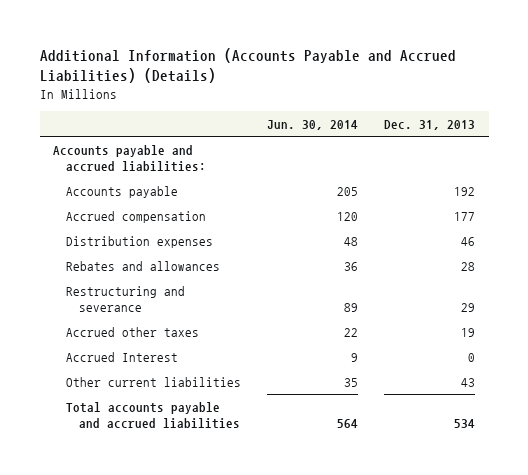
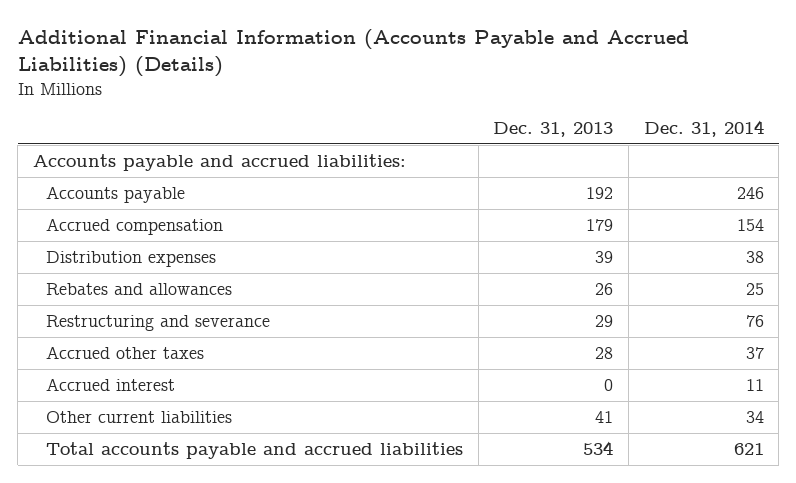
[39,48,456,84] Additional Information (Accounts Payable and Accrued Liabilities) (Details) -> [17,29,689,78] Additional Financial Information (Accounts Payable and Accrued Liabilities) (Details)
[267,119,359,130] Jun. 30, 2014 -> none
none -> [643,120,764,138] Dec. 31, 2014
[454,211,476,221] 177 -> [586,218,614,231] 179
[461,236,476,246] 46 -> [595,250,614,263] 39
[461,261,476,271] 28 -> [595,282,614,295] 26
[461,327,476,337] 19 -> [595,346,614,359] 28
[65,351,178,362] Accrued Interest -> [46,377,176,391] Accrued interest
[461,377,476,387] 43 -> [595,410,614,423] 41

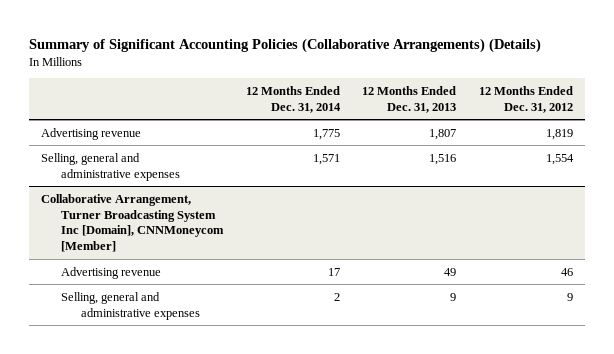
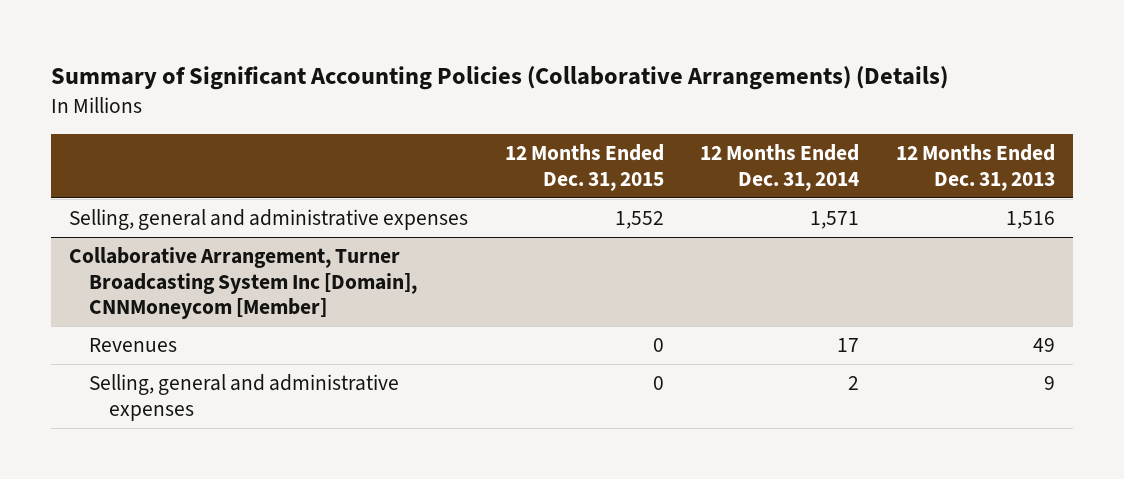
[479,86,574,113] 12 Months Ended Dec. 31, 2012 -> none
none -> [504,144,664,191] 12 Months Ended Dec. 31, 2015
[40,127,141,140] Advertising revenue -> none
[60,266,161,279] Advertising revenue -> [89,337,178,352] Revenues

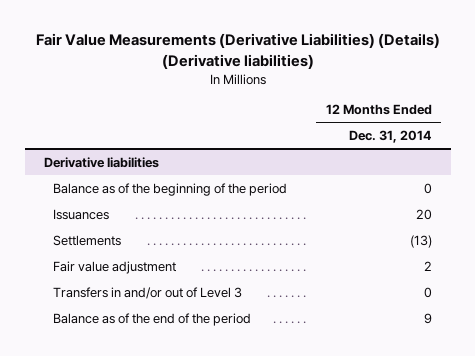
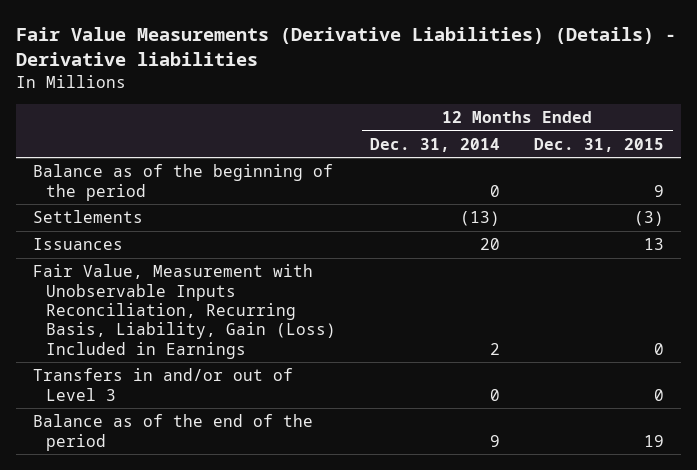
[35,33,440,69] Fair Value Measurements (Derivative Liabilities) (Details) (Derivative liabilities) -> [15,26,676,66] Fair Value Measurements (Derivative Liabilities) (Details) - Derivative liabilities
none -> [534,137,665,152] Dec. 31, 2015
[43,156,159,168] Derivative liabilities -> none
[53,208,110,220] Issuances -> none
none -> [32,238,123,251] Issuances
[53,260,177,274] Fair value adjustment -> [32,264,336,359] Fair Value, Measurement with Unobservable Inputs Reconciliation, Recurring Basis, Liability, Gain (Loss) Included in Earnings

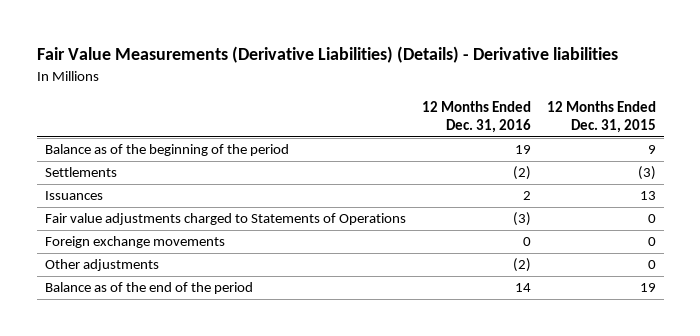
[370,137,501,152] Dec. 31, 2014 -> none
none -> [421,101,531,134] 12 Months Ended Dec. 31, 2016
[32,264,336,359] Fair Value, Measurement with Unobservable Inputs Reconciliation, Recurring Basis, Liability, Gain (Loss) Included in Earnings -> [44,213,406,226] Fair value adjustments charged to Statements of Operations
none -> [44,236,225,249] Foreign exchange movements
[32,368,293,401] Transfers in and/or out of Level 3 -> [44,259,159,272] Other adjustments

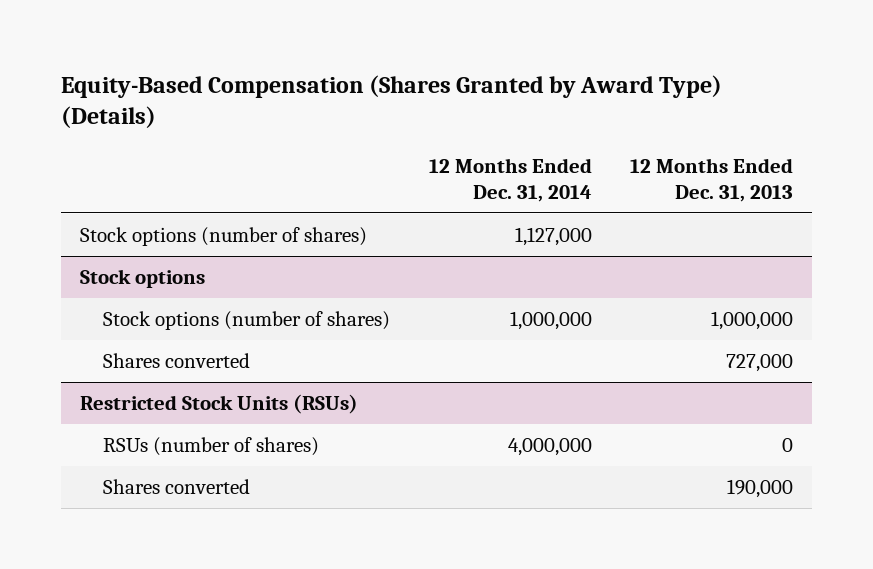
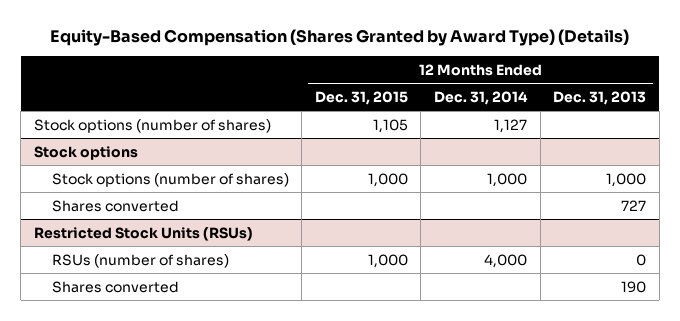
none -> [314,90,408,105] Dec. 31, 2015
[514,226,592,246] 1,127,000 -> [494,118,528,133] 1,127
[509,310,592,330] 1,000,000 -> [487,172,528,187] 1,000
[710,310,793,330] 1,000,000 -> [606,172,647,187] 1,000
[725,353,793,372] 727,000 -> [621,199,647,211] 727
[507,437,592,456] 4,000,000 -> [484,253,528,268] 4,000
[726,478,793,498] 190,000 -> [621,280,647,293] 190

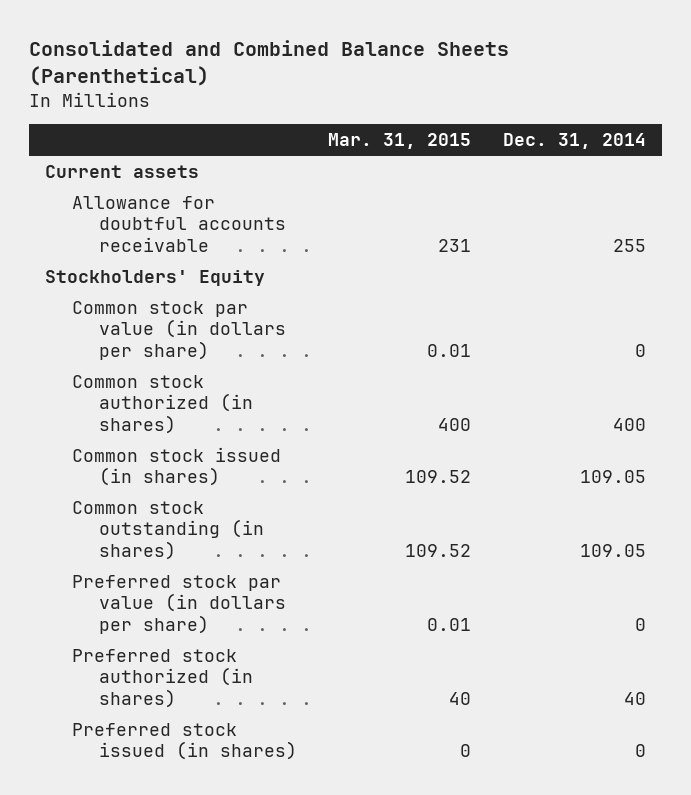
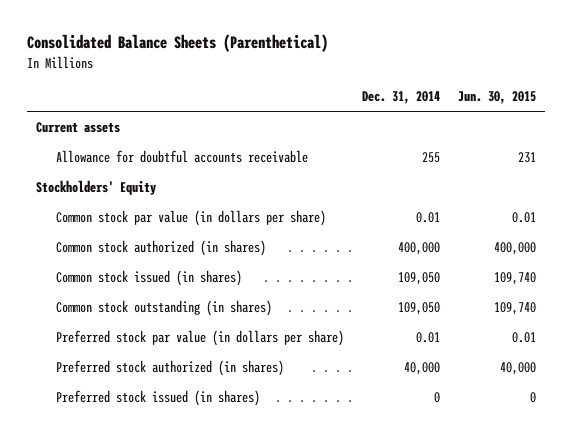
[29,40,510,87] Consolidated and Combined Balance Sheets (Parenthetical) -> [26,34,328,53] Consolidated Balance Sheets (Parenthetical)
[328,133,472,150] Mar. 31, 2015 -> none
none -> [458,91,537,105] Jun. 30, 2015
[635,343,647,357] 0 -> [416,211,441,223] 0.01
[613,417,647,431] 400 -> [398,241,441,255] 400,000
[580,470,647,484] 109.05 -> [398,271,441,285] 109,050
[580,543,647,557] 109.05 -> [398,301,441,315] 109,050
[635,617,647,631] 0 -> [416,331,441,343] 0.01
[624,691,647,705] 40 -> [404,361,441,375] 40,000

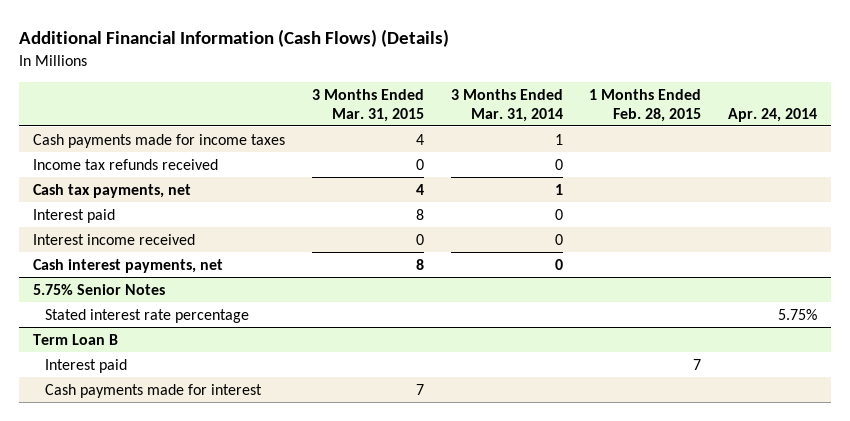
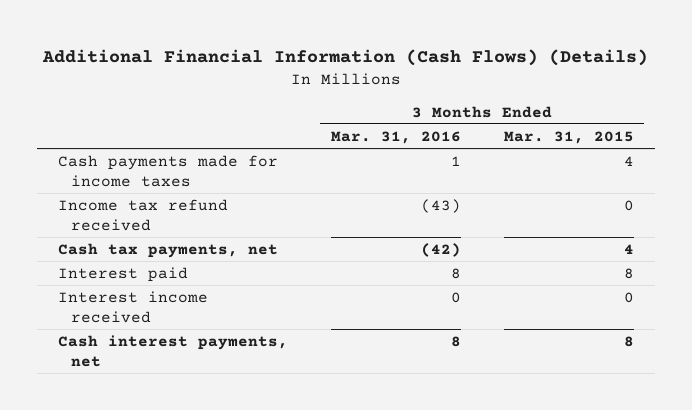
[450,88,563,122] 3 Months Ended Mar. 31, 2014 -> none
[589,88,702,122] 1 Months Ended Feb. 28, 2015 -> none
[728,107,818,122] Apr. 24, 2014 -> none
none -> [330,130,461,144] Mar. 31, 2016
[32,158,218,170] Income tax refunds received -> [58,198,229,231] Income tax refund received
[32,283,165,295] 5.75% Senior Notes -> none
[44,308,249,323] Stated interest rate percentage -> none
[32,333,118,345] Term Loan B -> none
[44,358,127,373] Interest paid -> none
[44,383,262,398] Cash payments made for interest -> none

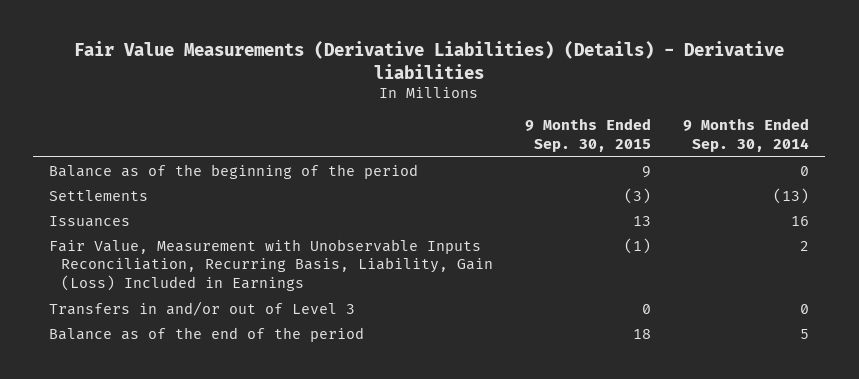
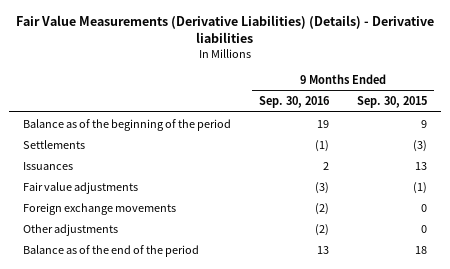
[683,118,810,153] 9 Months Ended Sep. 30, 2014 -> none
none -> [258,96,330,109] Sep. 30, 2016
[49,238,493,292] Fair Value, Measurement with Unobservable Inputs Reconciliation, Recurring Basis, Liability, Gain (Loss) Included in Earnings -> [23,181,139,194] Fair value adjustments
none -> [23,202,177,215] Foreign exchange movements
[49,300,356,316] Transfers in and/or out of Level 3 -> [23,223,119,236] Other adjustments

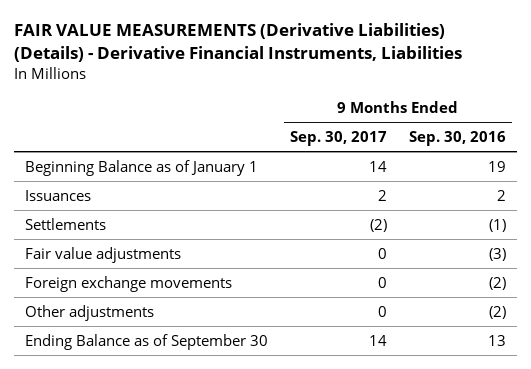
[15,15,434,44] Fair Value Measurements (Derivative Liabilities) (Details) - Derivative liabilities -> [13,23,462,62] FAIR VALUE MEASUREMENTS (Derivative Liabilities) (Details) - Derivative Financial Instruments, Liabilities
[356,96,427,109] Sep. 30, 2015 -> none
none -> [289,130,387,146] Sep. 30, 2017
[23,118,232,131] Balance as of the beginning of the period -> [24,159,258,176] Beginning Balance as of January 1
[23,139,86,149] Settlements -> [24,217,106,230] Settlements
[23,244,200,257] Balance as of the end of the period -> [24,333,268,350] Ending Balance as of September 30

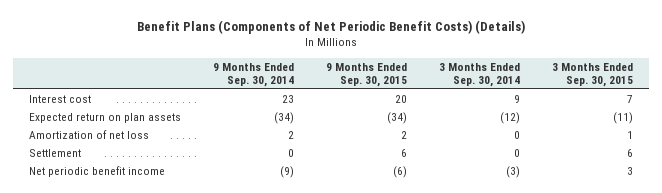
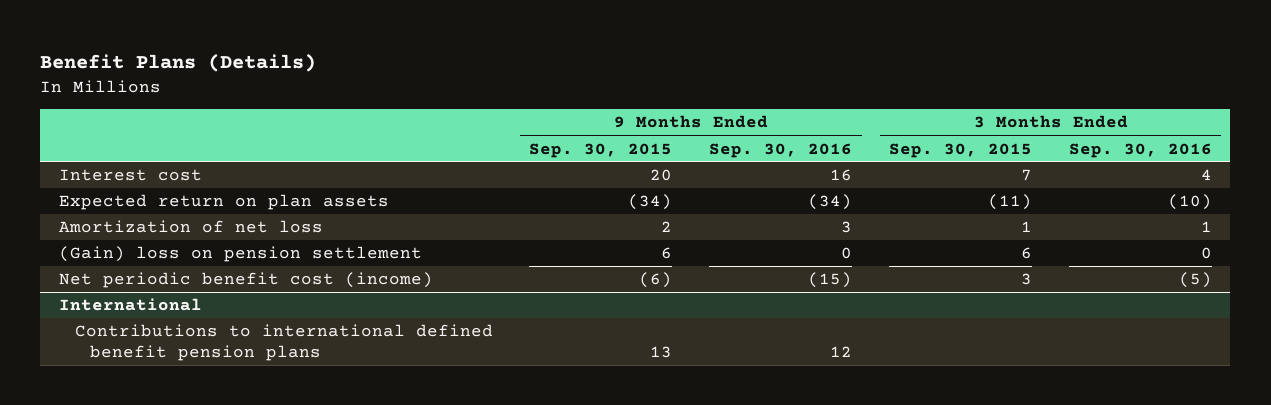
[137,20,526,35] Benefit Plans (Components of Net Periodic Benefit Costs) (Details) -> [40,53,317,72] Benefit Plans (Details)
[213,62,295,88] 9 Months Ended Sep. 30, 2014 -> none
[438,62,520,88] 3 Months Ended Sep. 30, 2014 -> none
none -> [709,142,853,158] Sep. 30, 2016
none -> [1069,142,1213,158] Sep. 30, 2016
[29,148,82,157] Settlement -> [58,246,422,263] (Gain) loss on pension settlement
[29,165,166,177] Net periodic benefit income -> [58,272,433,289] Net periodic benefit cost (income)
none -> [58,298,202,312] International
none -> [74,324,493,362] Contributions to international defined benefit pension plans

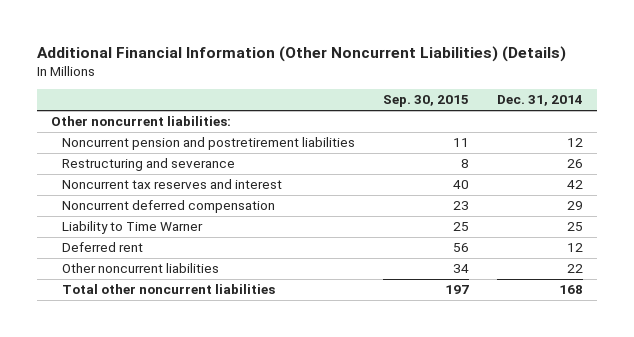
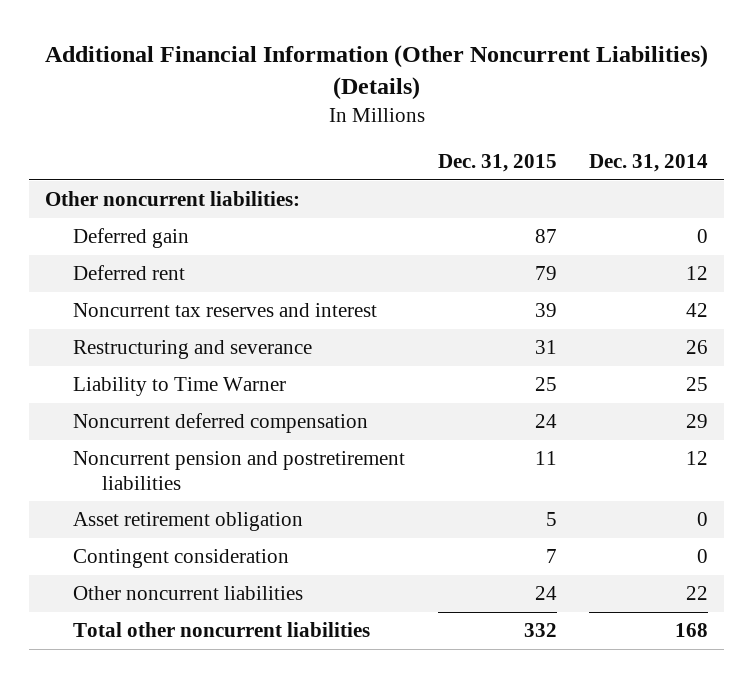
[382,95,469,108] Sep. 30, 2015 -> none
none -> [437,154,557,173] Dec. 31, 2015
none -> [73,228,190,249] Deferred gain
[61,242,143,253] Deferred rent -> [73,265,186,281] Deferred rent
[61,158,235,172] Restructuring and severance -> [73,340,313,360] Restructuring and severance
[61,200,275,214] Noncurrent deferred compensation -> [73,413,369,434] Noncurrent deferred compensation
[61,137,355,151] Noncurrent pension and postretirement liabilities -> [73,451,406,490] Noncurrent pension and postretirement liabilities
none -> [73,512,304,532] Asset retirement obligation
none -> [73,549,290,569] Contingent consideration

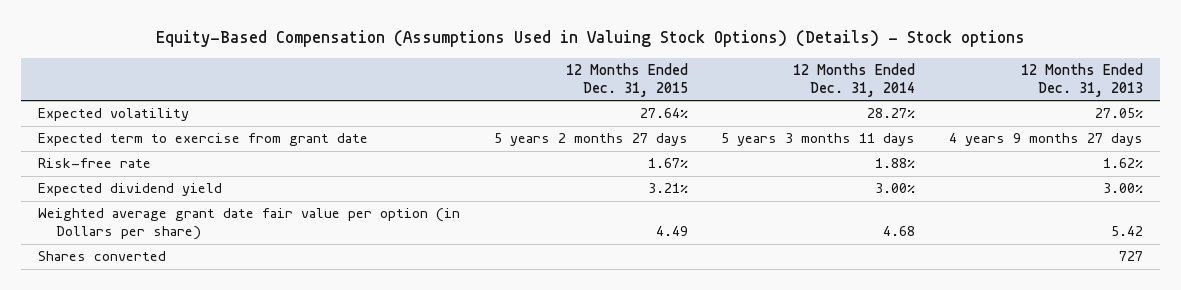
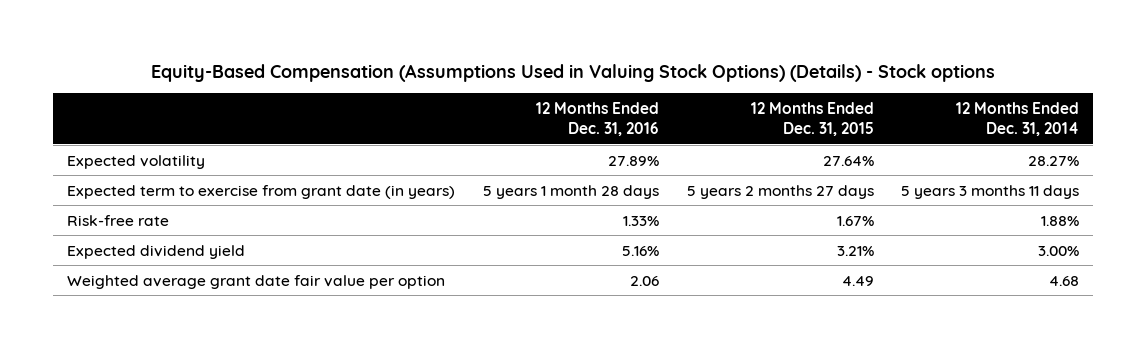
[1021,62,1144,98] 12 Months Ended Dec. 31, 2013 -> none
none -> [535,101,659,137] 12 Months Ended Dec. 31, 2016
[37,133,368,147] Expected term to exercise from grant date -> [67,184,456,199] Expected term to exercise from grant date (in years)
[37,251,166,262] Shares converted -> none
[37,208,460,241] Weighted average grant date fair value per option (in Dollars per share) -> [67,274,446,289] Weighted average grant date fair value per option

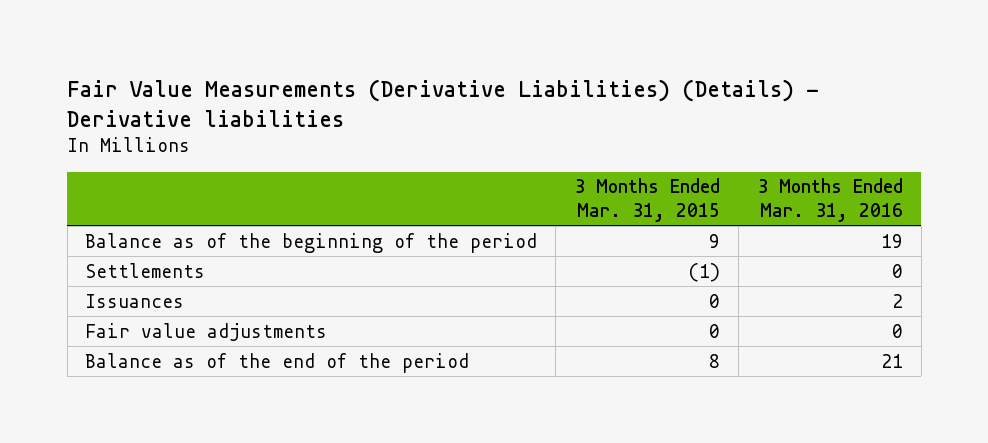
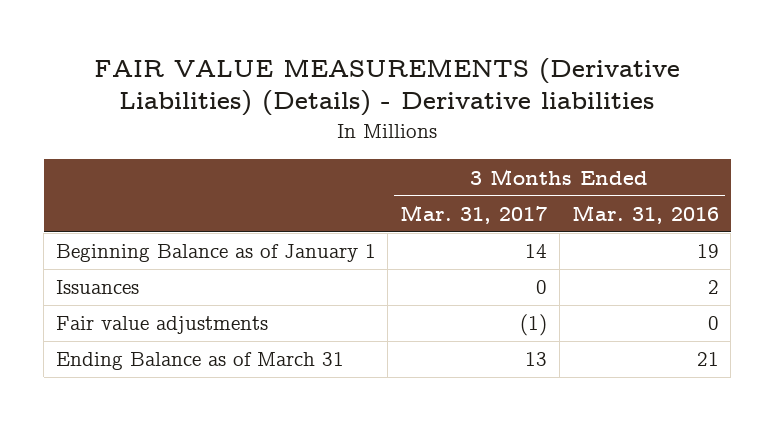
[67,78,820,127] Fair Value Measurements (Derivative Liabilities) (Details) - Derivative liabilities -> [94,57,681,117] FAIR VALUE MEASUREMENTS (Derivative Liabilities) (Details) - Derivative liabilities
[574,178,721,222] 3 Months Ended Mar. 31, 2015 -> none
none -> [400,204,548,224] Mar. 31, 2017
[85,262,206,278] Settlements -> none
[85,232,538,253] Balance as of the beginning of the period -> [55,244,376,263] Beginning Balance as of January 1
[85,352,470,373] Balance as of the end of the period -> [55,352,344,371] Ending Balance as of March 31

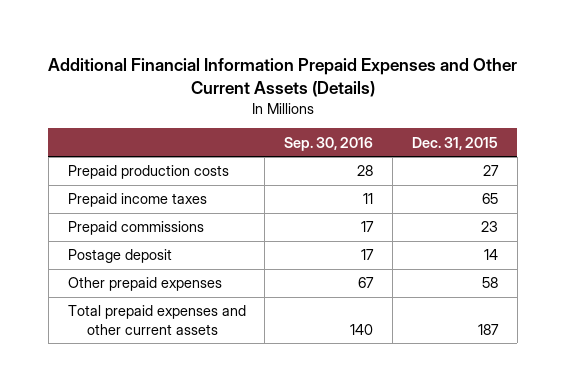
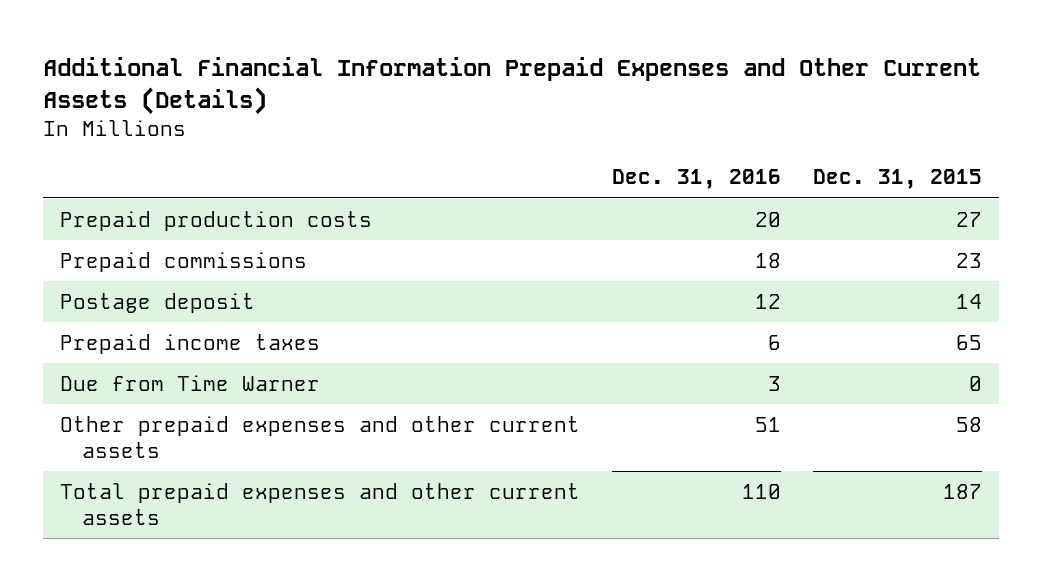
[284,136,374,151] Sep. 30, 2016 -> none
none -> [611,169,781,190] Dec. 31, 2016
[67,193,207,208] Prepaid income taxes -> [59,333,320,354] Prepaid income taxes
none -> [59,374,320,391] Due from Time Warner
[67,277,222,292] Other prepaid expenses -> [59,415,580,458] Other prepaid expenses and other current assets

